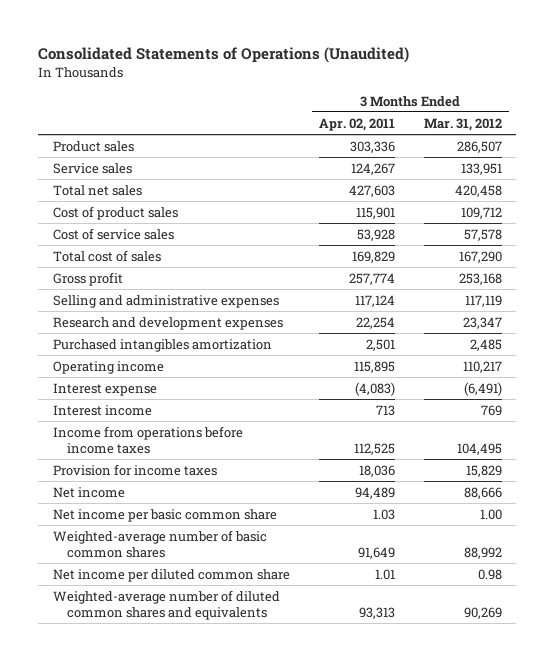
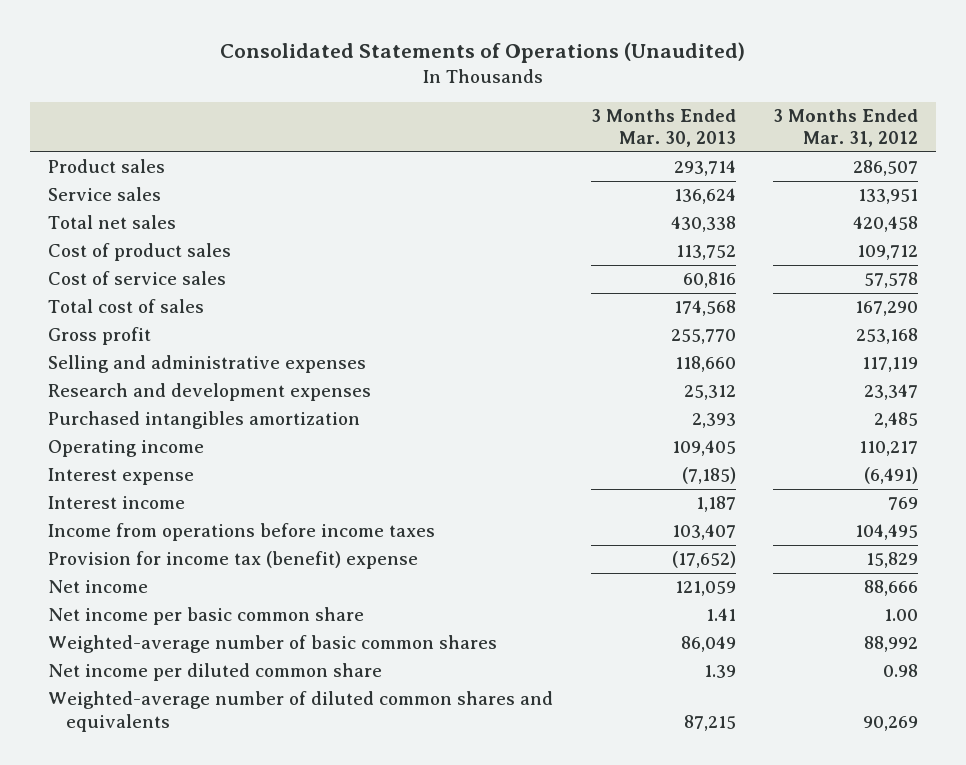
[318,117,395,131] Apr. 02, 2011 -> none
none -> [590,108,736,148] 3 Months Ended Mar. 30, 2013
[52,463,217,476] Provision for income taxes -> [48,551,419,570] Provision for income tax (benefit) expense

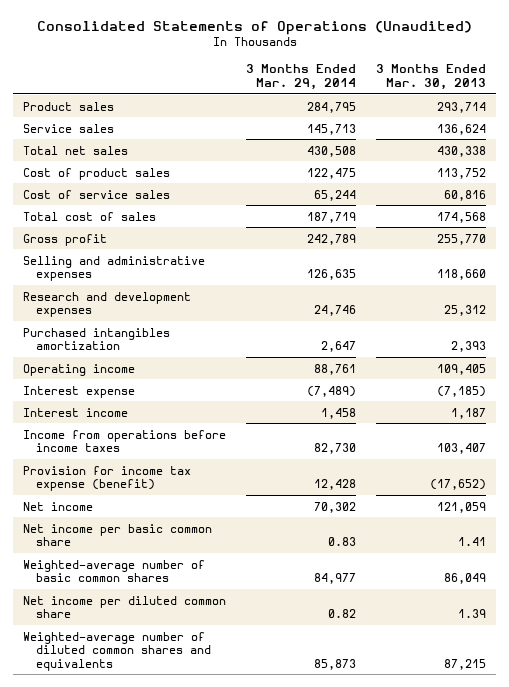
[772,108,918,148] 3 Months Ended Mar. 31, 2012 -> none
none -> [246,64,357,90] 3 Months Ended Mar. 29, 2014
[48,551,419,570] Provision for income tax (benefit) expense -> [23,465,192,492] Provision for income tax expense (benefit)

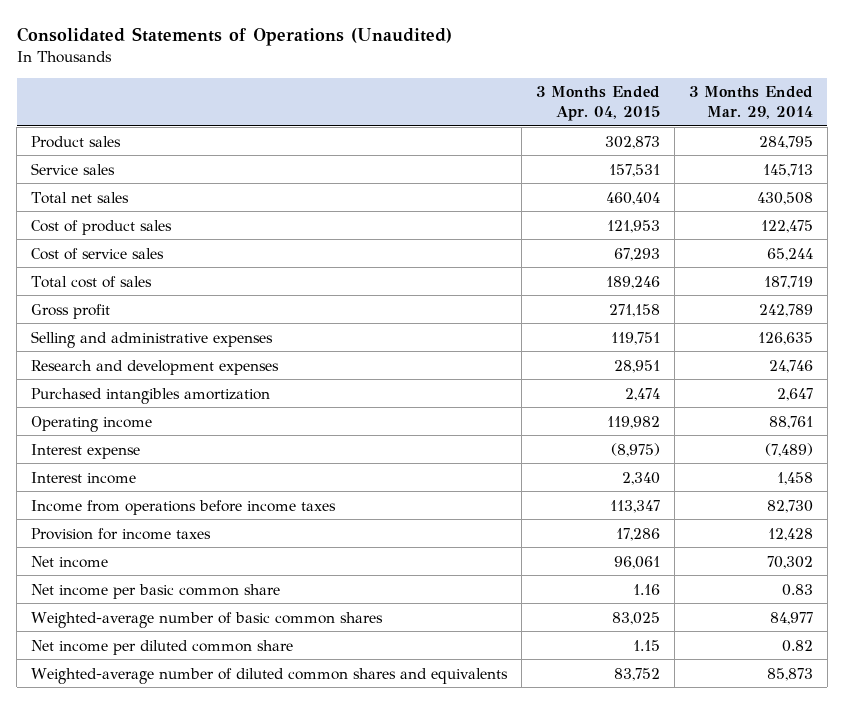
[376,64,487,90] 3 Months Ended Mar. 30, 2013 -> none
none -> [535,86,660,121] 3 Months Ended Apr. 04, 2015
[23,465,192,492] Provision for income tax expense (benefit) -> [30,527,211,540] Provision for income taxes

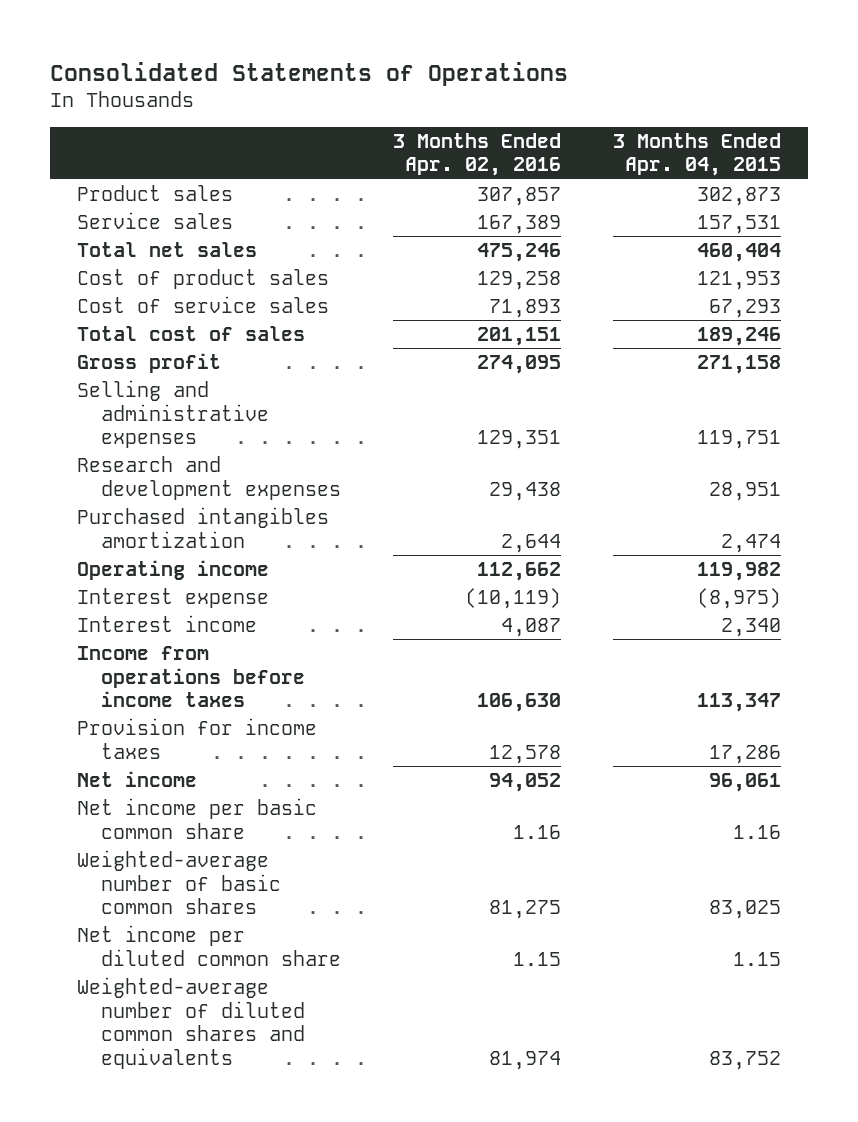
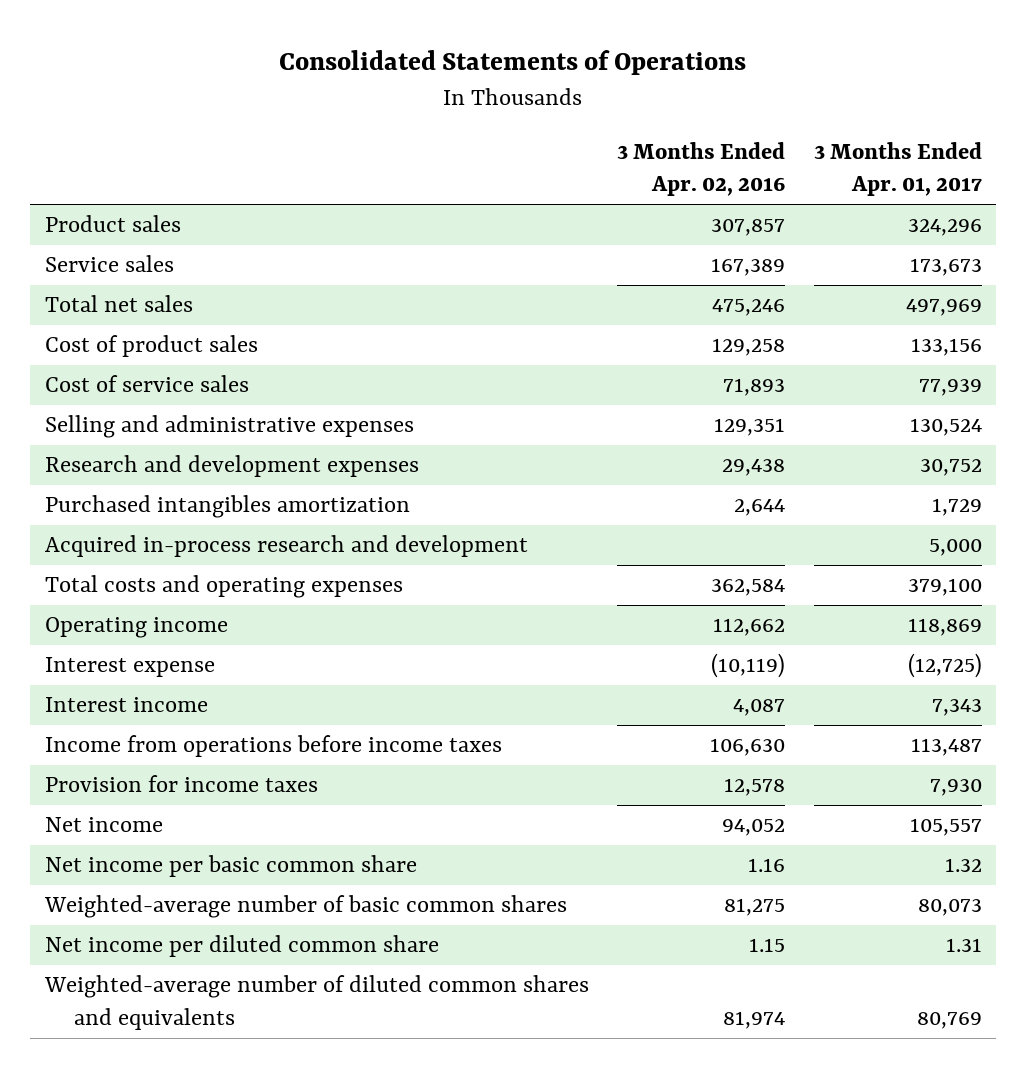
[613,132,782,177] 3 Months Ended Apr. 04, 2015 -> none
none -> [813,141,982,197] 3 Months Ended Apr. 01, 2017
[76,326,305,342] Total cost of sales -> none
[76,353,221,374] Gross profit -> none
none -> [44,535,528,558] Acquired in-process research and development
none -> [44,575,403,599] Total costs and operating expenses

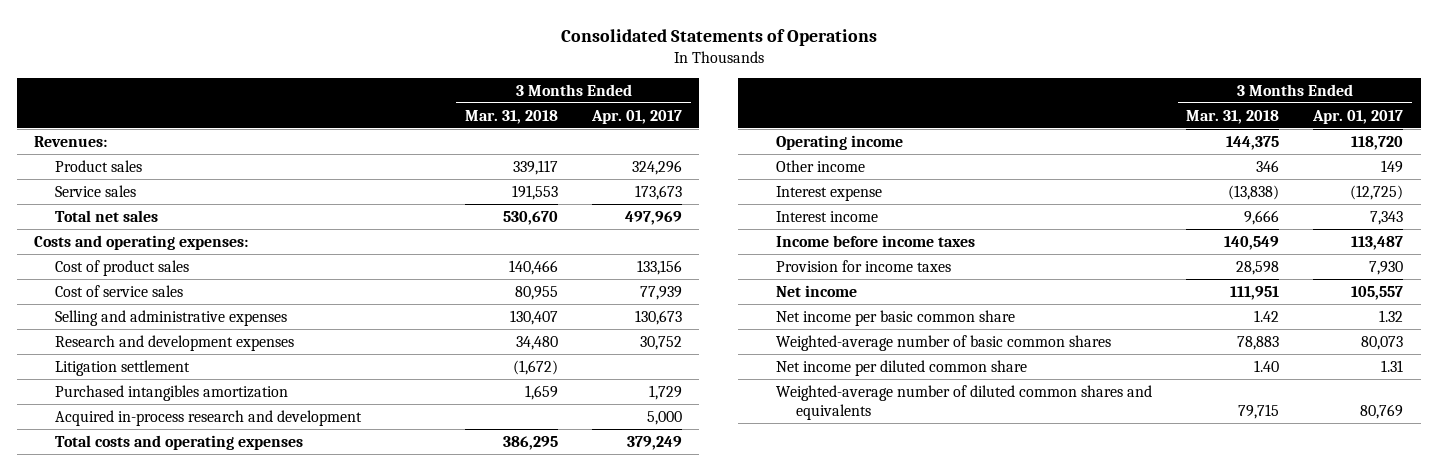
[617,141,786,197] 3 Months Ended Apr. 02, 2016 -> none
none -> [464,109,558,124] Mar. 31, 2018
none -> [34,135,108,147] Revenues:
none -> [34,234,249,250] Costs and operating expenses:
[909,418,982,437] 130,524 -> [635,309,683,325] 130,673
none -> [54,359,190,376] Litigation settlement
[907,578,982,597] 379,100 -> [627,435,683,450] 379,249
[907,618,982,637] 118,869 -> [1351,135,1404,150] 118,720
none -> [775,159,865,172] Other income
[44,735,502,758] Income from operations before income taxes -> [775,234,975,247] Income before income taxes

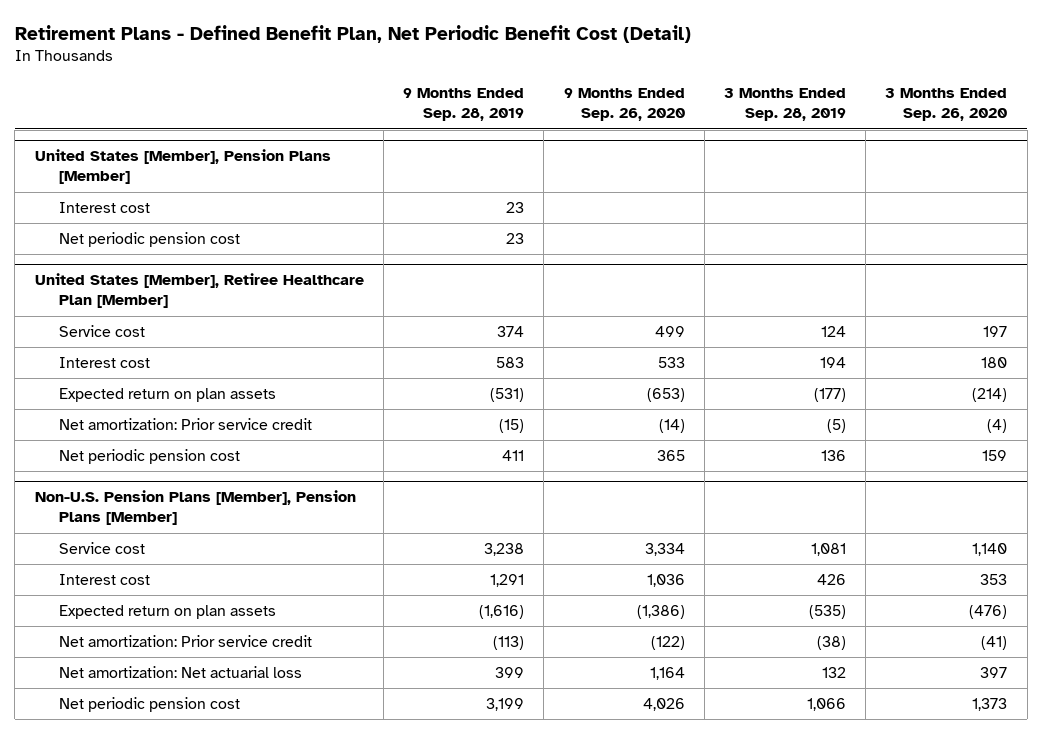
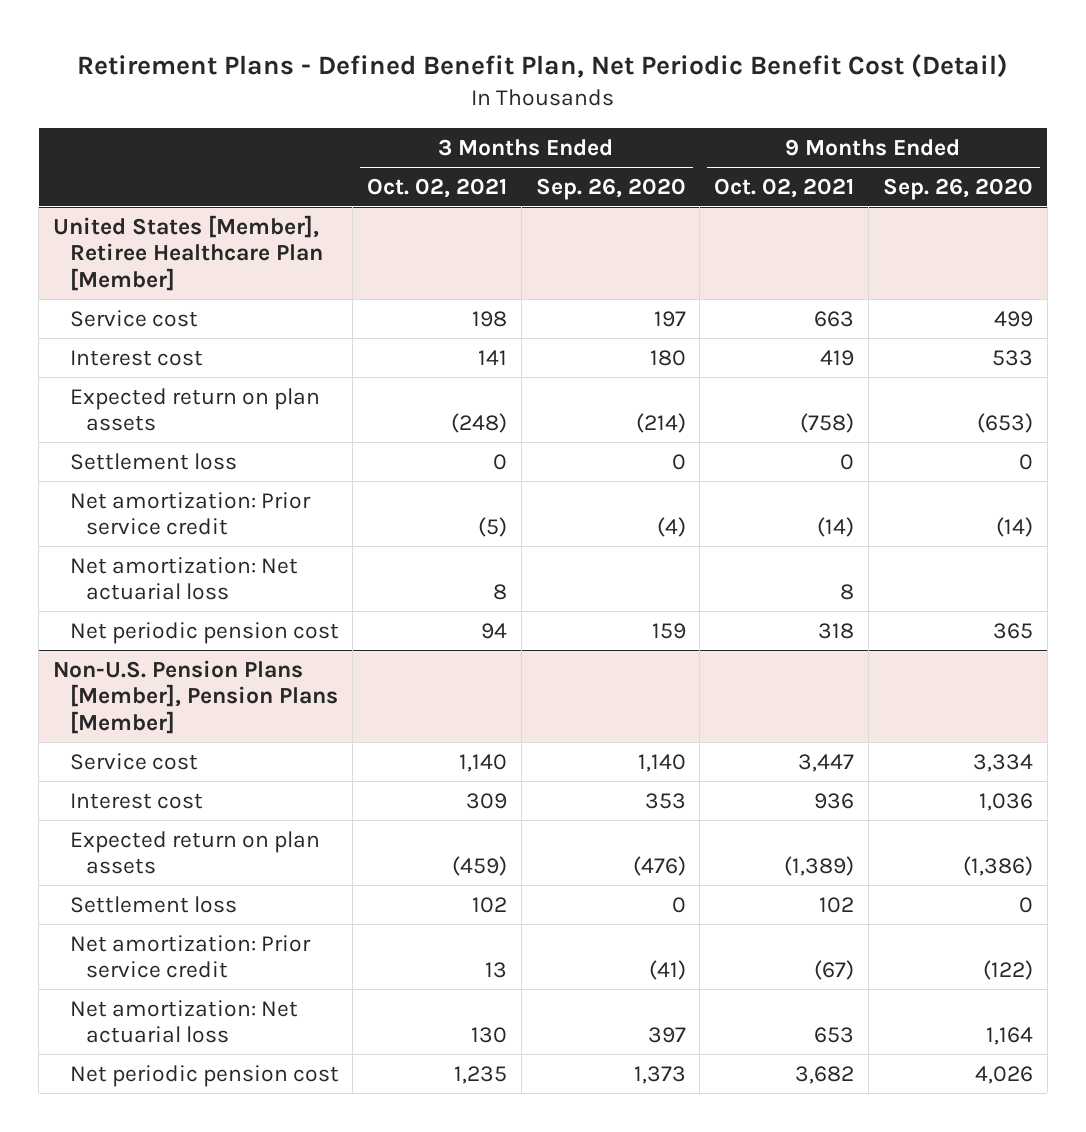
[403,88,525,122] 9 Months Ended Sep. 28, 2019 -> none
[724,88,847,122] 3 Months Ended Sep. 28, 2019 -> none
none -> [367,177,508,198] Oct. 02, 2021
none -> [714,177,855,198] Oct. 02, 2021
[34,149,331,185] United States [Member], Pension Plans [Member] -> none
[59,202,151,214] Interest cost -> none
[59,232,241,248] Net periodic pension cost -> none
none -> [69,452,237,470] Settlement loss
none -> [69,556,298,601] Net amortization: Net actuarial loss
none -> [69,895,237,913] Settlement loss

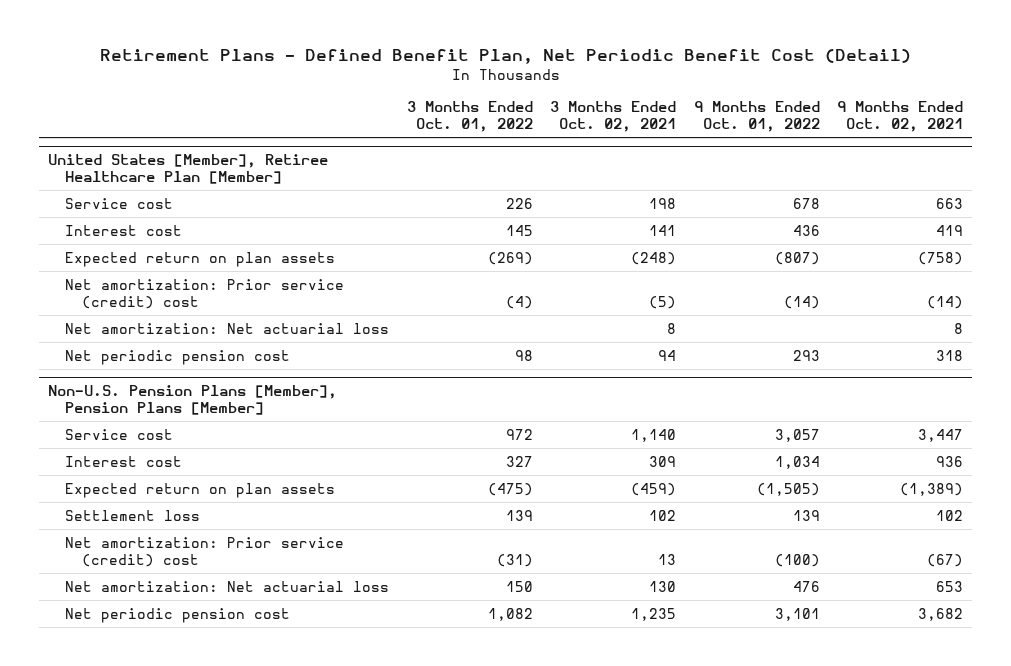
[535,177,686,200] Sep. 26, 2020 -> none
[882,177,1033,200] Sep. 26, 2020 -> none
none -> [406,101,533,133] 3 Months Ended Oct. 01, 2022
none -> [693,101,820,133] 9 Months Ended Oct. 01, 2022
[69,452,237,470] Settlement loss -> none
[69,491,311,536] Net amortization: Prior service credit -> [65,278,345,309] Net amortization: Prior service (credit) cost
[69,934,311,979] Net amortization: Prior service credit -> [65,536,345,567] Net amortization: Prior service (credit) cost

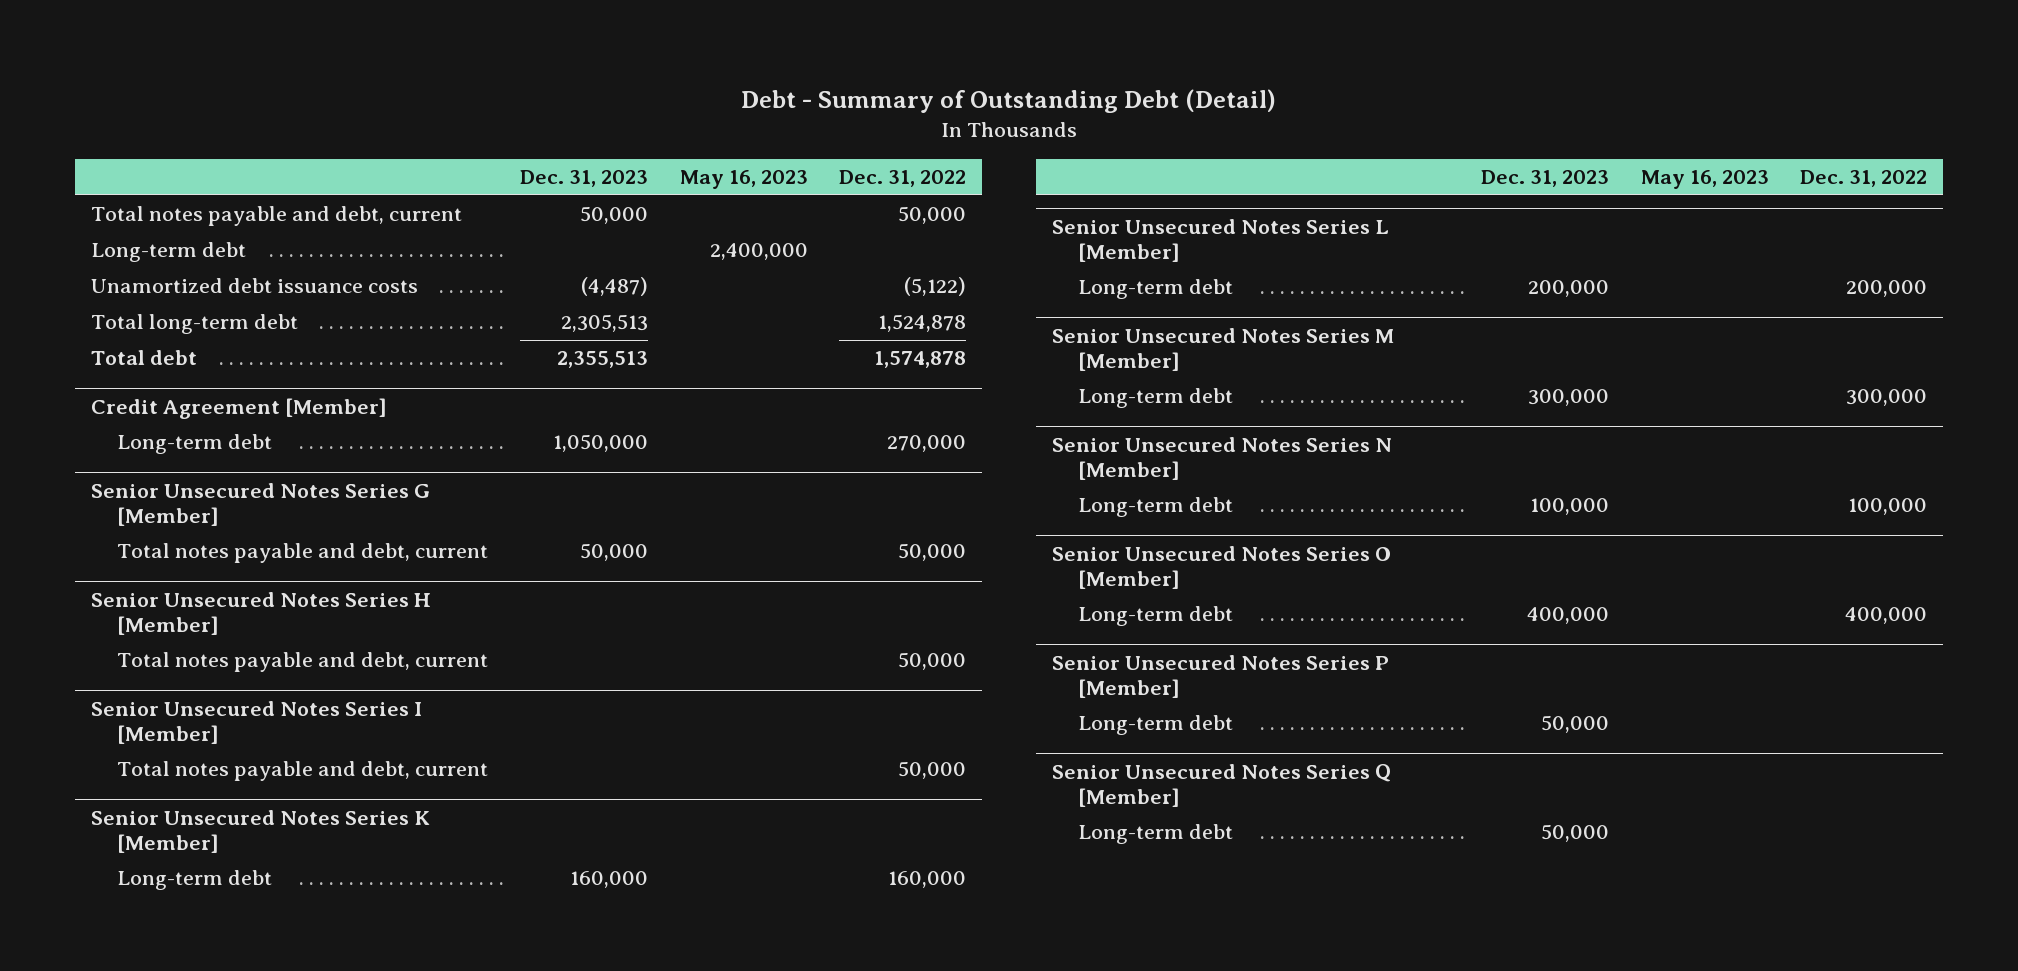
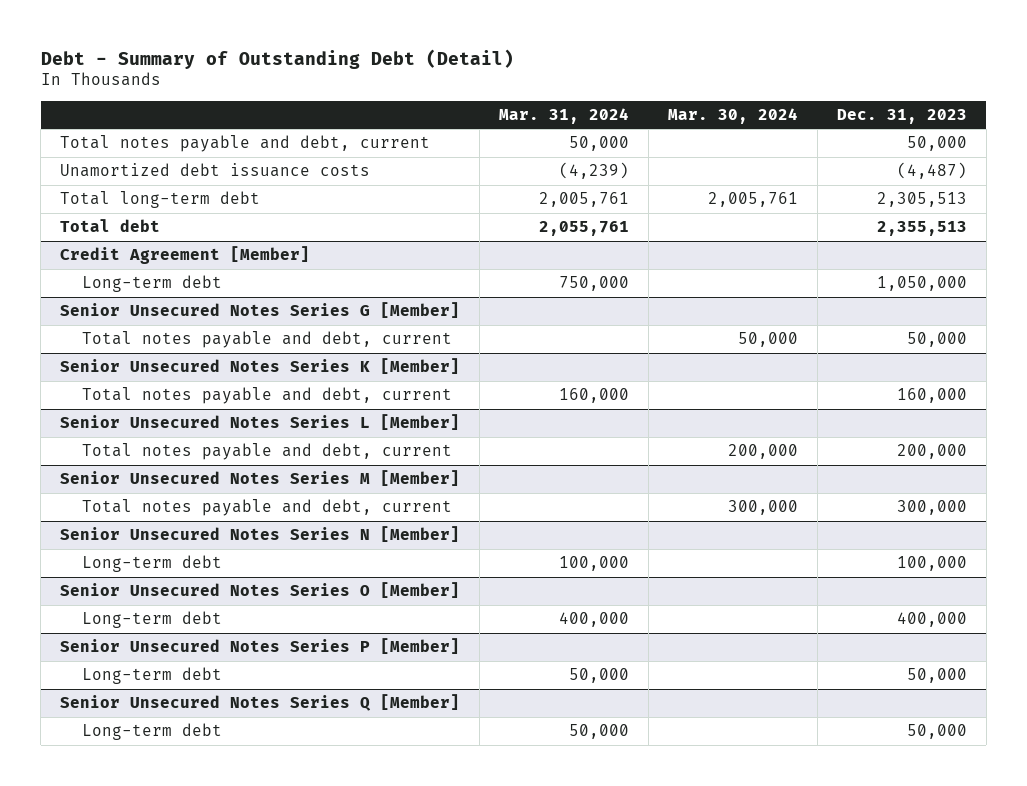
[679,170,808,190] May 16, 2023 -> none
[839,170,967,188] Dec. 31, 2022 -> none
none -> [499,107,630,124] Mar. 31, 2024
none -> [668,107,799,124] Mar. 30, 2024
[90,242,246,263] Long-term debt -> none
[90,591,431,635] Senior Unsecured Notes Series H [Member] -> none
[117,652,489,673] Total notes payable and debt, current -> none
[90,700,422,744] Senior Unsecured Notes Series I [Member] -> none
[117,761,489,782] Total notes payable and debt, current -> none
[117,870,273,891] Long-term debt -> none
none -> [82,387,453,405] Total notes payable and debt, current
[1078,279,1234,300] Long-term debt -> none
none -> [82,443,453,461] Total notes payable and debt, current
[1078,388,1234,409] Long-term debt -> none
none -> [82,499,453,517] Total notes payable and debt, current

